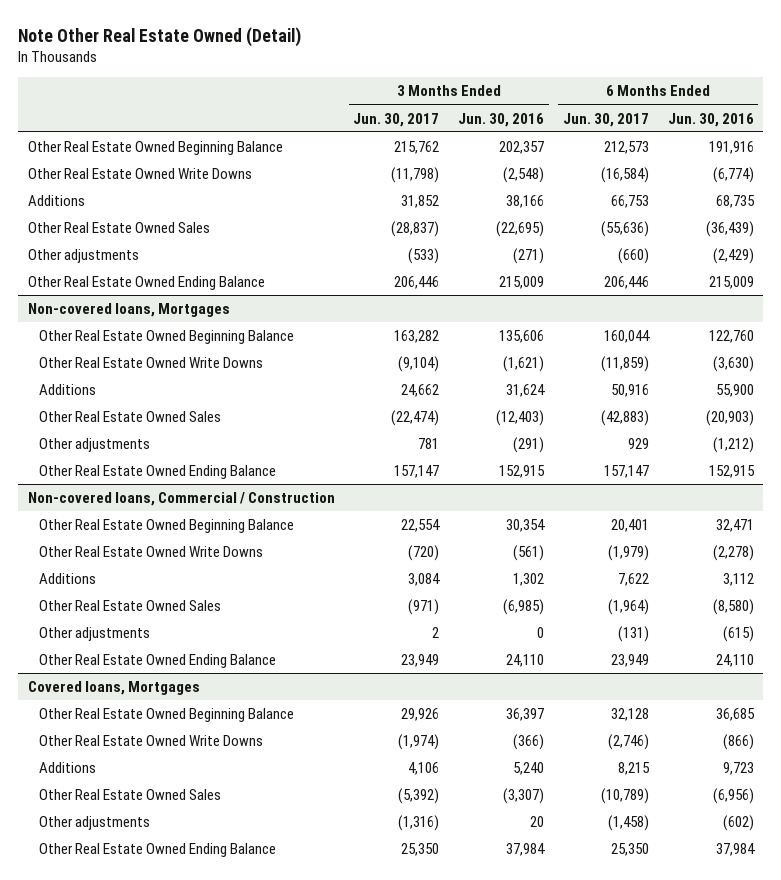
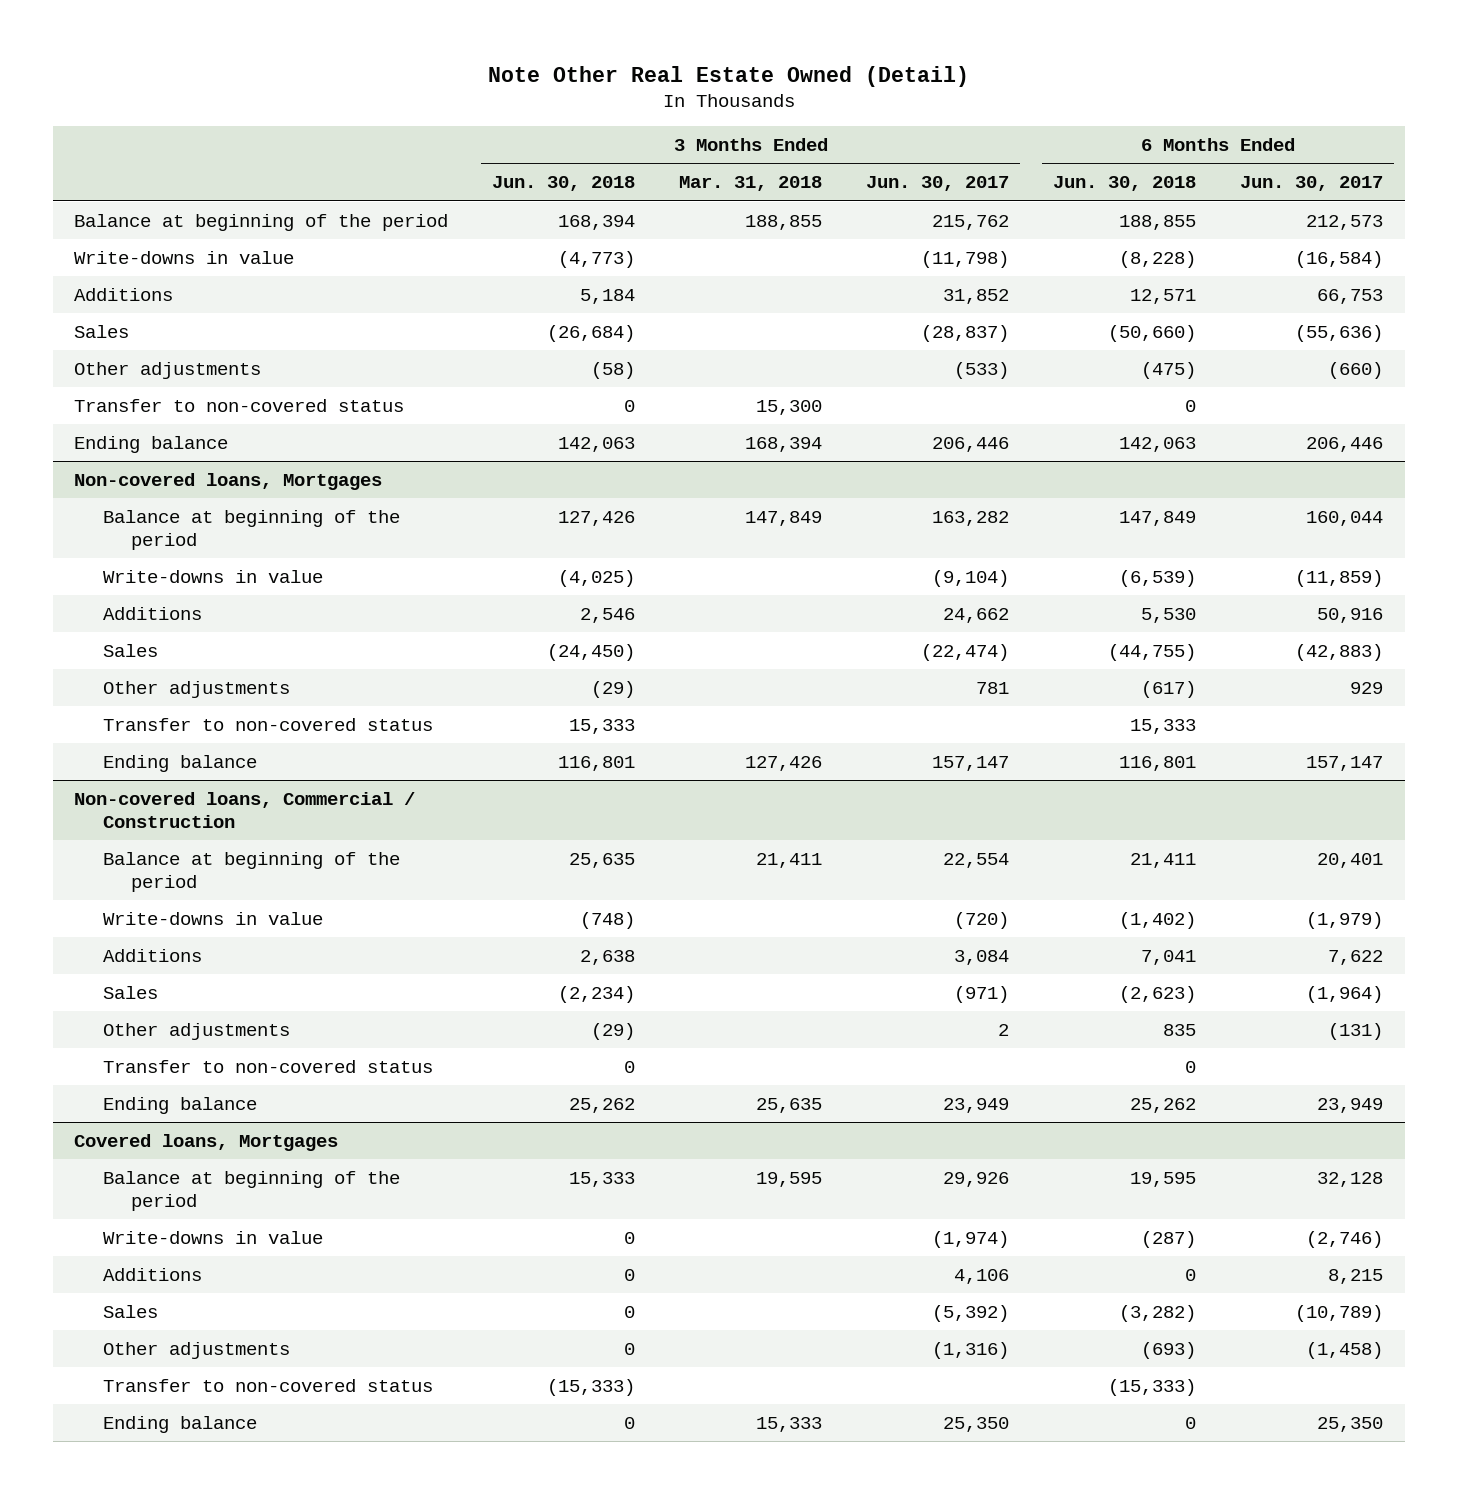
[458,112,545,127] Jun. 30, 2016 -> none
[667,112,754,127] Jun. 30, 2016 -> none
none -> [492,176,636,192] Jun. 30, 2018
none -> [679,176,823,192] Mar. 31, 2018
none -> [1053,176,1197,192] Jun. 30, 2018
[27,141,283,156] Other Real Estate Owned Beginning Balance -> [74,213,449,231] Balance at beginning of the period
[27,168,252,180] Other Real Estate Owned Write Downs -> [74,250,295,264] Write-downs in value
[27,222,210,234] Other Real Estate Owned Sales -> [74,324,130,338] Sales
none -> [74,398,405,412] Transfer to non-covered status
[27,276,265,291] Other Real Estate Owned Ending Balance -> [74,435,229,453] Ending balance
[39,330,295,345] Other Real Estate Owned Beginning Balance -> [102,509,400,550] Balance at beginning of the period
[39,357,264,369] Other Real Estate Owned Write Downs -> [102,569,323,583] Write-downs in value
[39,411,222,423] Other Real Estate Owned Sales -> [102,643,158,657] Sales
none -> [102,717,433,731] Transfer to non-covered status
[39,465,277,480] Other Real Estate Owned Ending Balance -> [102,754,257,772] Ending balance
[39,519,295,534] Other Real Estate Owned Beginning Balance -> [102,851,400,892] Balance at beginning of the period
[39,546,264,558] Other Real Estate Owned Write Downs -> [102,911,323,925] Write-downs in value
[39,600,222,612] Other Real Estate Owned Sales -> [102,985,158,999] Sales
none -> [102,1059,433,1073] Transfer to non-covered status
[39,654,277,669] Other Real Estate Owned Ending Balance -> [102,1096,257,1114] Ending balance
[39,708,295,723] Other Real Estate Owned Beginning Balance -> [102,1170,400,1211] Balance at beginning of the period
[39,735,264,747] Other Real Estate Owned Write Downs -> [102,1230,323,1244] Write-downs in value
[39,789,222,801] Other Real Estate Owned Sales -> [102,1304,158,1318] Sales
none -> [102,1378,433,1392] Transfer to non-covered status
[39,843,277,858] Other Real Estate Owned Ending Balance -> [102,1415,257,1433] Ending balance

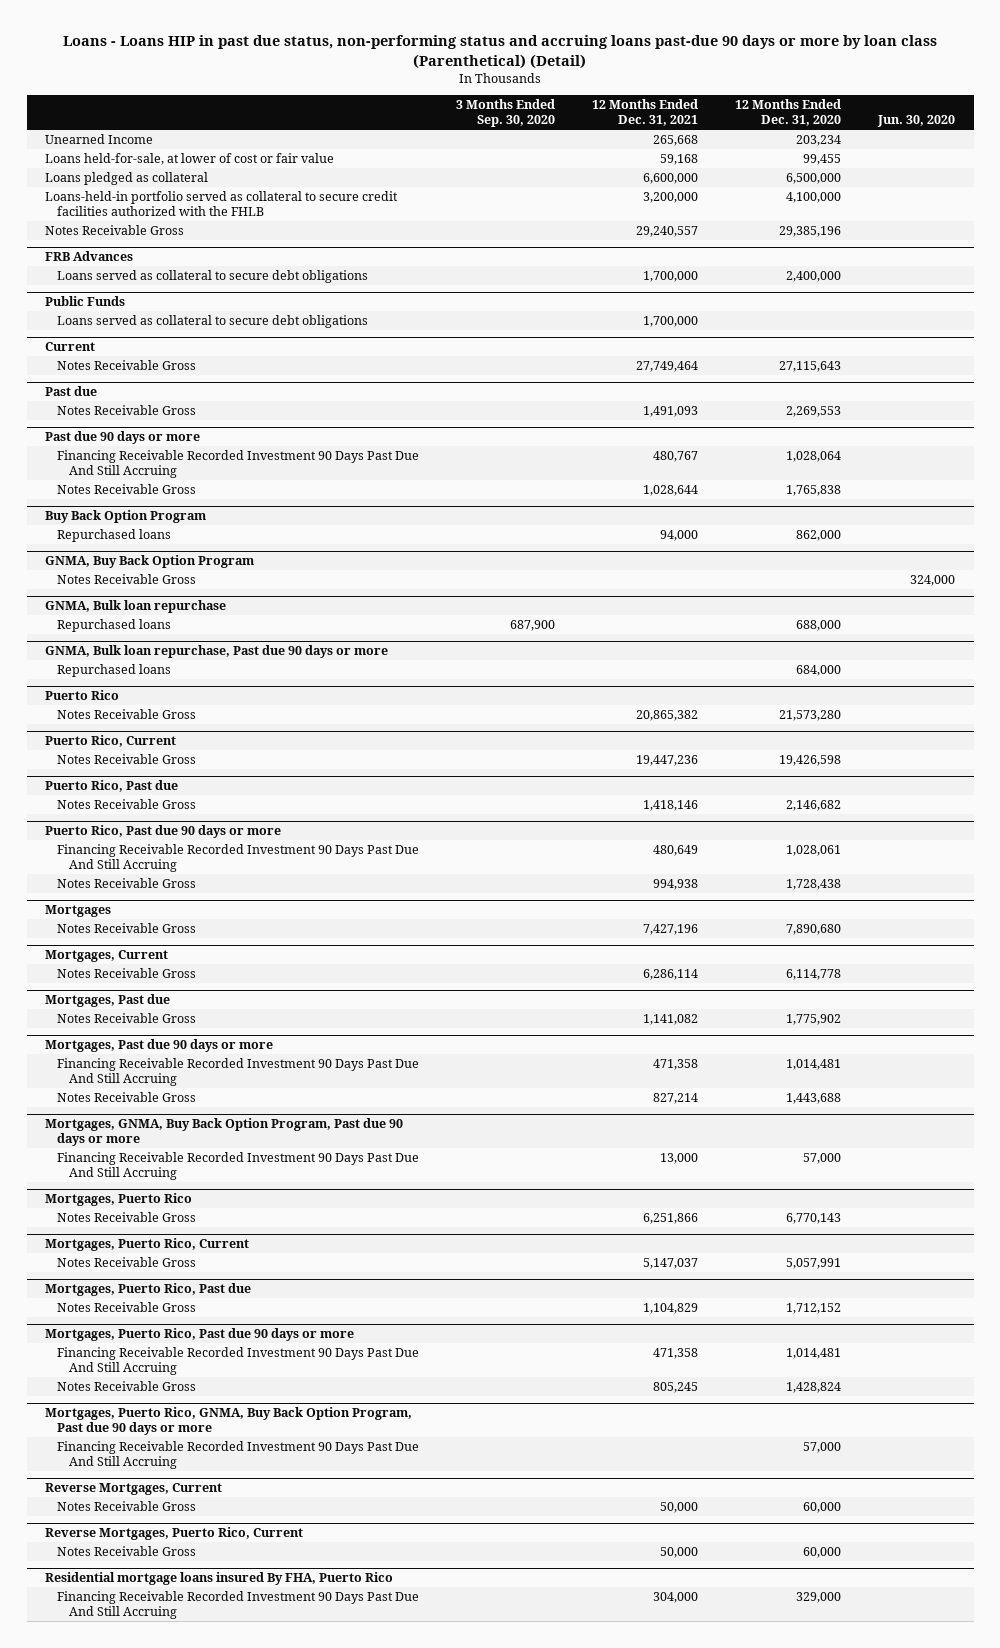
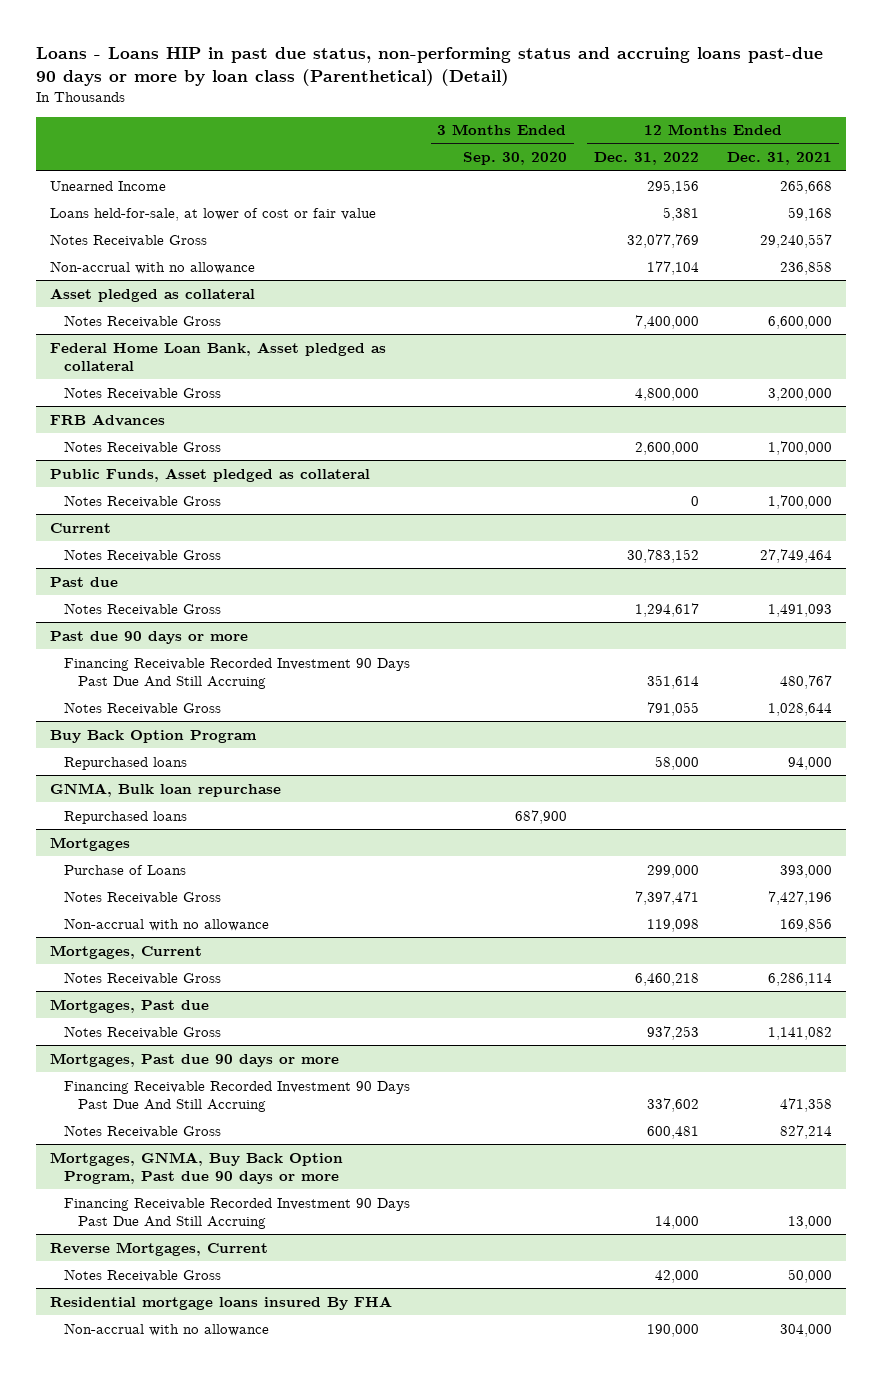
[735,99,842,127] 12 Months Ended Dec. 31, 2020 -> none
[877,115,956,128] Jun. 30, 2020 -> none
none -> [594,152,700,166] Dec. 31, 2022
[45,171,209,185] Loans pledged as collateral -> none
[45,190,399,216] Loans-held-in portfolio served as collateral to secure credit facilities authorized with the FHLB -> none
none -> [49,260,255,274] Non-accrual with no allowance
none -> [49,287,255,302] Asset pledged as collateral
none -> [63,314,221,328] Notes Receivable Gross
none -> [49,341,386,371] Federal Home Loan Bank, Asset pledged as collateral
none -> [63,386,221,400] Notes Receivable Gross
[56,269,368,283] Loans served as collateral to secure debt obligations -> none
[45,296,126,307] Public Funds -> none
[56,314,368,328] Loans served as collateral to secure debt obligations -> none
none -> [63,440,221,454] Notes Receivable Gross
none -> [49,467,370,482] Public Funds, Asset pledged as collateral
none -> [63,494,221,508] Notes Receivable Gross
[45,555,255,569] GNMA, Buy Back Option Program -> none
[56,573,196,584] Notes Receivable Gross -> none
[45,645,389,659] GNMA, Bulk loan repurchase, Past due 90 days or more -> none
[56,663,171,677] Repurchased loans -> none
[45,690,120,701] Puerto Rico -> none
[56,708,196,719] Notes Receivable Gross -> none
[45,735,177,748] Puerto Rico, Current -> none
[56,753,196,764] Notes Receivable Gross -> none
[45,780,179,793] Puerto Rico, Past due -> none
[56,798,196,809] Notes Receivable Gross -> none
[45,825,282,839] Puerto Rico, Past due 90 days or more -> none
[56,843,419,872] Financing Receivable Recorded Investment 90 Days Past Due And Still Accruing -> none
[56,877,196,888] Notes Receivable Gross -> none
none -> [63,864,186,875] Purchase of Loans
none -> [63,917,269,931] Non-accrual with no allowance
[45,1193,193,1207] Mortgages, Puerto Rico -> none
[56,1211,196,1222] Notes Receivable Gross -> none
[45,1238,250,1252] Mortgages, Puerto Rico, Current -> none
[56,1256,196,1267] Notes Receivable Gross -> none
[45,1283,252,1297] Mortgages, Puerto Rico, Past due -> none
[56,1301,196,1312] Notes Receivable Gross -> none
[45,1328,355,1342] Mortgages, Puerto Rico, Past due 90 days or more -> none
[56,1346,419,1375] Financing Receivable Recorded Investment 90 Days Past Due And Still Accruing -> none
[56,1380,196,1391] Notes Receivable Gross -> none
[45,1407,413,1436] Mortgages, Puerto Rico, GNMA, Buy Back Option Program, Past due 90 days or more -> none
[56,1440,419,1469] Financing Receivable Recorded Investment 90 Days Past Due And Still Accruing -> none
[45,1527,304,1541] Reverse Mortgages, Puerto Rico, Current -> none
[56,1545,196,1556] Notes Receivable Gross -> none
[56,1590,419,1619] Financing Receivable Recorded Investment 90 Days Past Due And Still Accruing -> none
[45,1572,394,1586] Residential mortgage loans insured By FHA, Puerto Rico -> [49,1295,392,1310] Residential mortgage loans insured By FHA
none -> [63,1322,269,1336] Non-accrual with no allowance

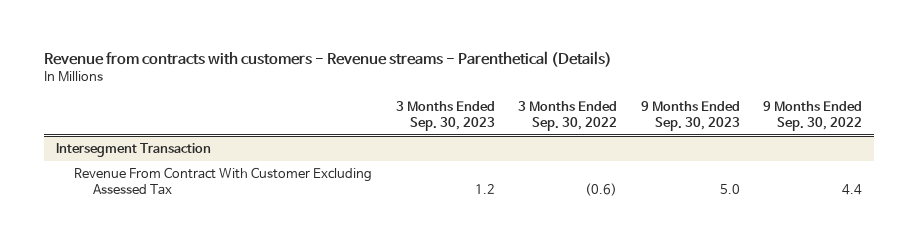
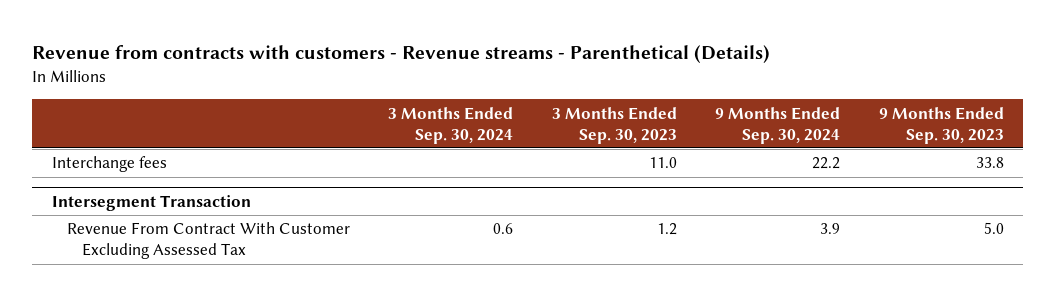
[518,101,618,131] 3 Months Ended Sep. 30, 2022 -> none
[763,101,863,131] 9 Months Ended Sep. 30, 2022 -> none
none -> [388,106,514,144] 3 Months Ended Sep. 30, 2024
none -> [715,106,841,144] 9 Months Ended Sep. 30, 2024
none -> [51,156,167,173] Interchange fees

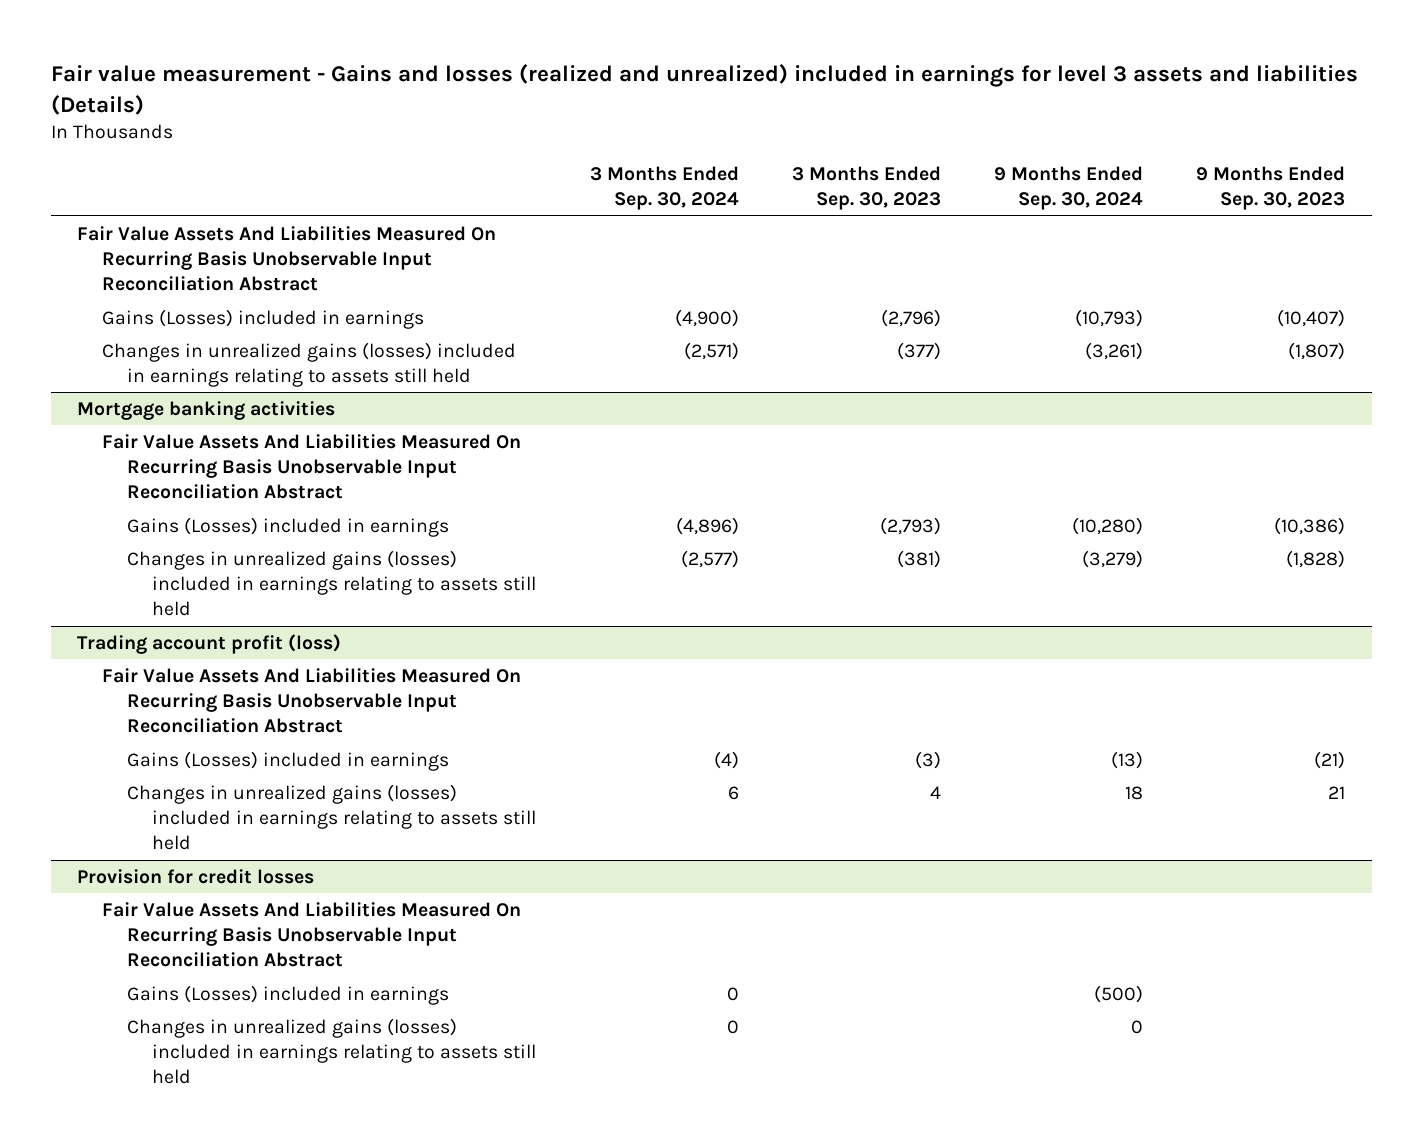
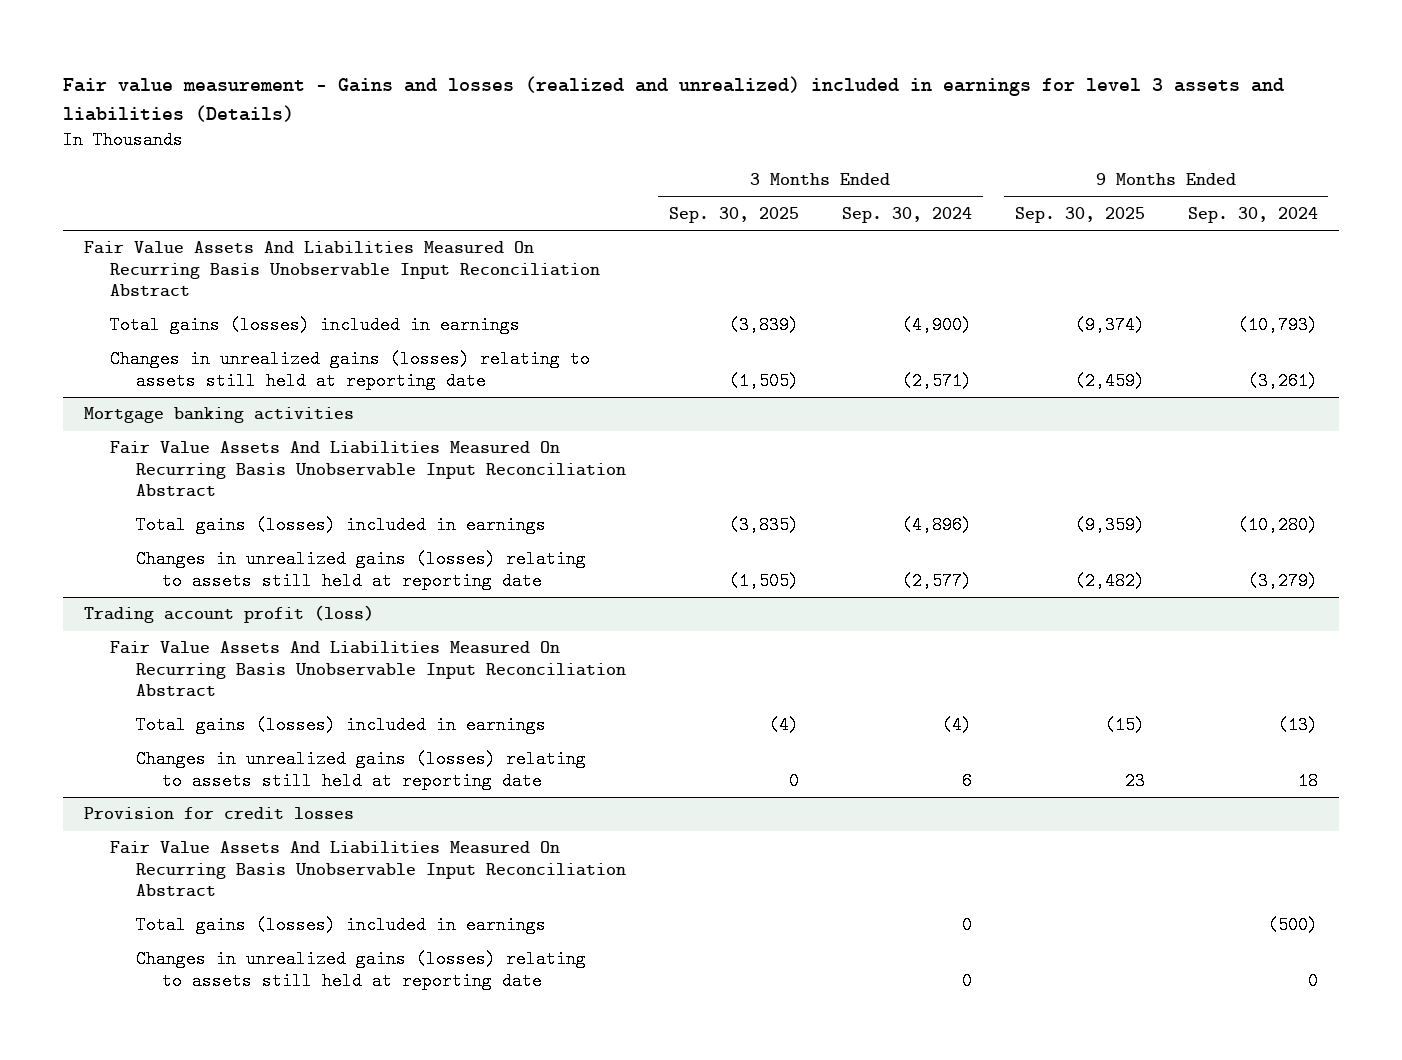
[791,166,941,211] 3 Months Ended Sep. 30, 2023 -> none
[1196,166,1346,211] 9 Months Ended Sep. 30, 2023 -> none
none -> [668,207,799,224] Sep. 30, 2025
none -> [1014,207,1145,224] Sep. 30, 2025
[102,308,425,329] Gains (Losses) included in earnings -> [109,316,520,335] Total gains (losses) included in earnings
[102,341,517,387] Changes in unrealized gains (losses) included in earnings relating to assets still held -> [109,350,590,390] Changes in unrealized gains (losses) relating to assets still held at reporting date
[127,516,450,537] Gains (Losses) included in earnings -> [135,516,546,535] Total gains (losses) included in earnings
[127,549,537,617] Changes in unrealized gains (losses) included in earnings relating to assets still held -> [135,550,586,590] Changes in unrealized gains (losses) relating to assets still held at reporting date
[127,750,450,771] Gains (Losses) included in earnings -> [135,716,546,735] Total gains (losses) included in earnings
[127,783,537,851] Changes in unrealized gains (losses) included in earnings relating to assets still held -> [135,750,586,790] Changes in unrealized gains (losses) relating to assets still held at reporting date
[127,984,450,1005] Gains (Losses) included in earnings -> [135,916,546,935] Total gains (losses) included in earnings
[127,1017,537,1085] Changes in unrealized gains (losses) included in earnings relating to assets still held -> [135,950,586,990] Changes in unrealized gains (losses) relating to assets still held at reporting date

